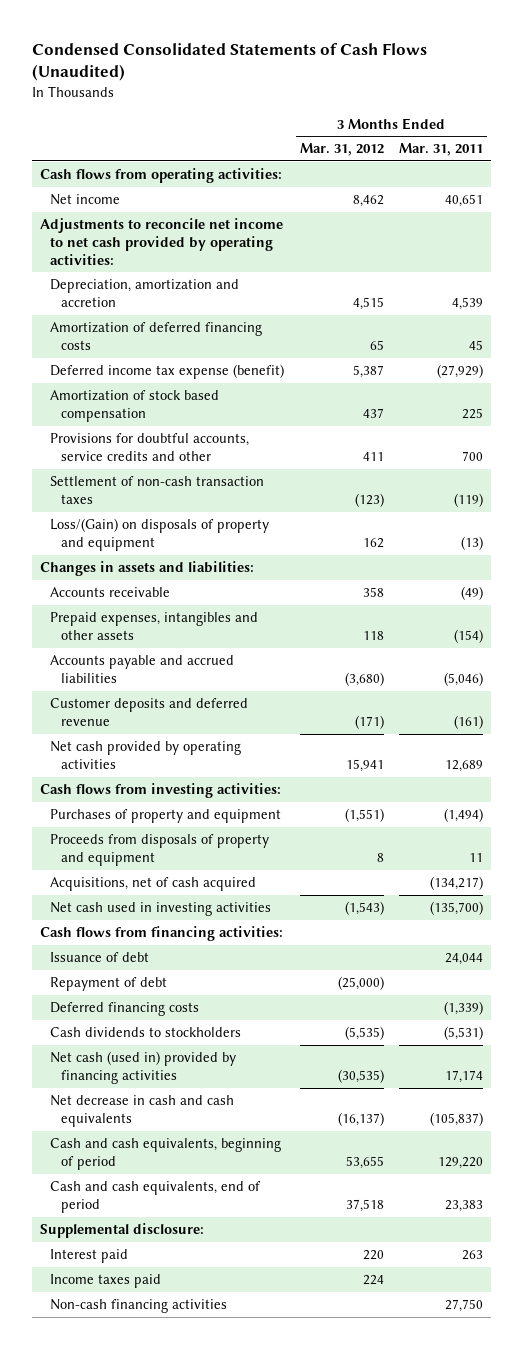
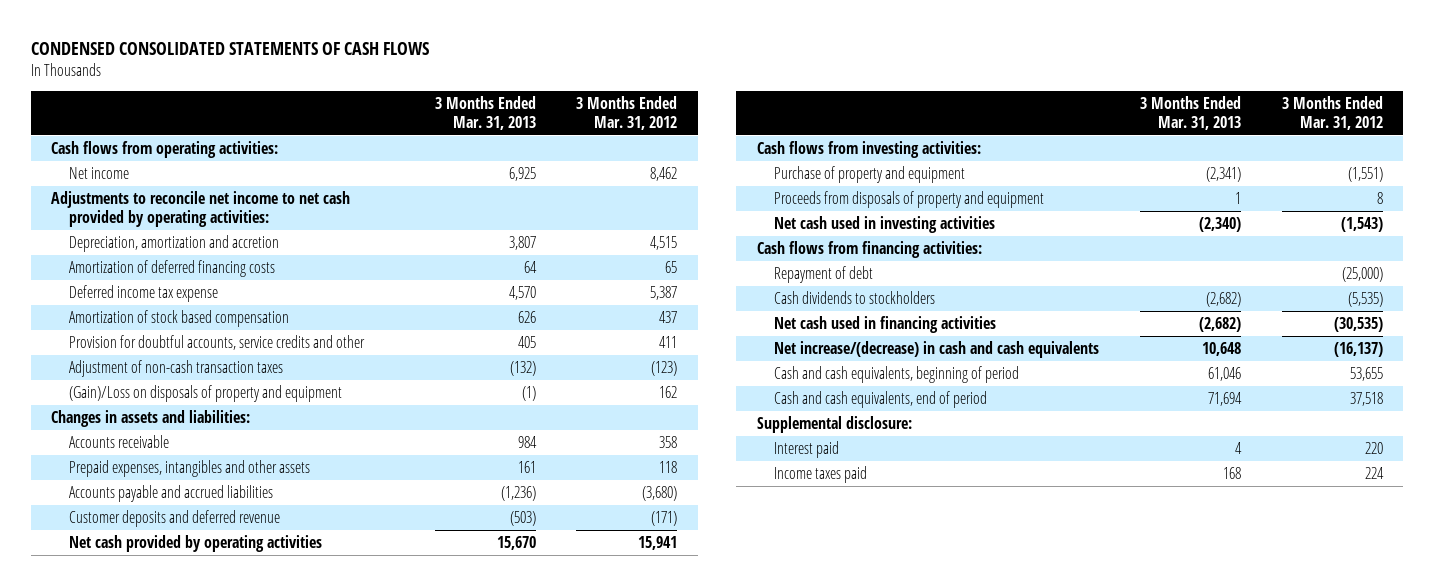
[32,42,428,82] Condensed Consolidated Statements of Cash Flows (Unaudited) -> [30,41,429,55] CONDENSED CONSOLIDATED STATEMENTS OF CASH FLOWS
[398,143,483,157] Mar. 31, 2011 -> none
none -> [434,95,536,130] 3 Months Ended Mar. 31, 2013
[50,364,285,380] Deferred income tax expense (benefit) -> [68,284,218,302] Deferred income tax expense
[50,433,250,461] Provisions for doubtful accounts, service credits and other -> [68,334,365,350] Provision for doubtful accounts, service credits and other
[50,476,265,504] Settlement of non-cash transaction taxes -> [68,359,283,377] Adjustment of non-cash transaction taxes
[50,518,270,551] Loss/(Gain) on disposals of property and equipment -> [68,384,342,402] (Gain)/Loss on disposals of property and equipment
[50,809,282,824] Purchases of property and equipment -> [774,165,966,183] Purchase of property and equipment
[50,877,257,892] Acquisitions, net of cash acquired -> none
[50,952,150,963] Issuance of debt -> none
[50,1002,200,1017] Deferred financing costs -> none
[50,1051,237,1084] Net cash (used in) provided by financing activities -> [774,315,997,333] Net cash used in financing activities
[50,1095,235,1127] Net decrease in cash and cash equivalents -> [774,340,1100,358] Net increase/(decrease) in cash and cash equivalents
[50,1299,228,1314] Non-cash financing activities -> none

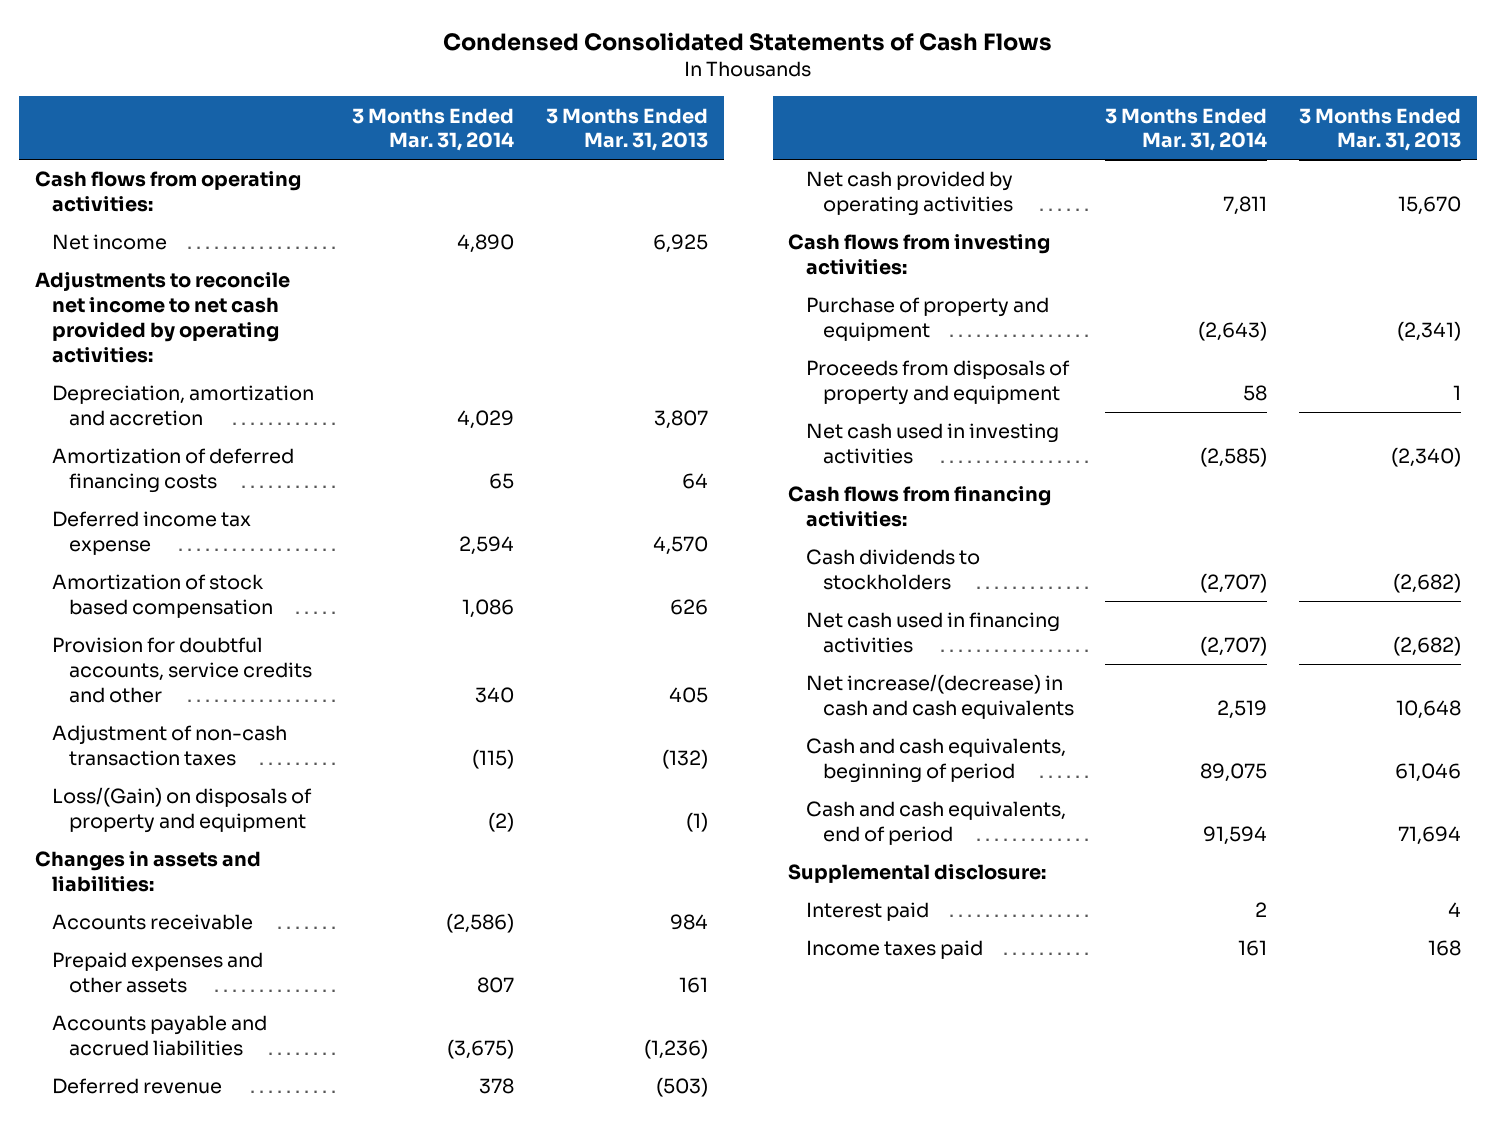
[30,41,429,55] CONDENSED CONSOLIDATED STATEMENTS OF CASH FLOWS -> [443,31,1053,51] Condensed Consolidated Statements of Cash Flows
[576,95,678,130] 3 Months Ended Mar. 31, 2012 -> none
none -> [351,107,514,152] 3 Months Ended Mar. 31, 2014
[68,384,342,402] (Gain)/Loss on disposals of property and equipment -> [52,787,313,834] Loss/(Gain) on disposals of property and equipment
[68,459,310,477] Prepaid expenses, intangibles and other assets -> [52,952,264,994] Prepaid expenses and other assets
[68,509,280,527] Customer deposits and deferred revenue -> none
none -> [52,1078,223,1095] Deferred revenue
[774,265,874,283] Repayment of debt -> none

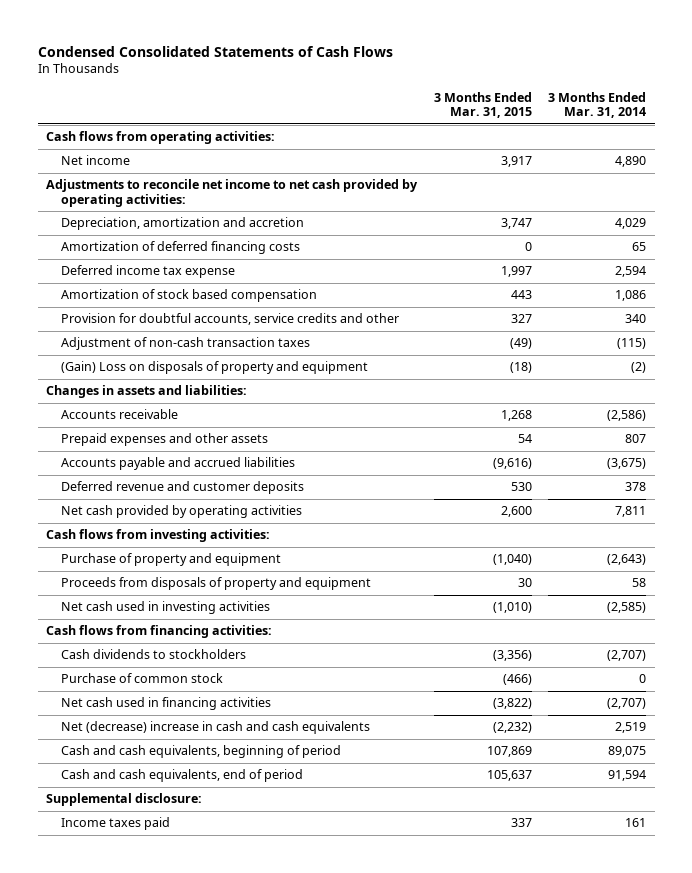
[545,107,708,152] 3 Months Ended Mar. 31, 2013 -> none
none -> [433,92,532,119] 3 Months Ended Mar. 31, 2015
[52,787,313,834] Loss/(Gain) on disposals of property and equipment -> [61,361,369,375] (Gain) Loss on disposals of property and equipment
[52,1078,223,1095] Deferred revenue -> [61,481,305,495] Deferred revenue and customer deposits
none -> [61,673,224,684] Purchase of common stock
[805,674,1074,720] Net increase/(decrease) in cash and cash equivalents -> [61,721,371,735] Net (decrease) increase in cash and cash equivalents
[805,902,929,922] Interest paid -> none

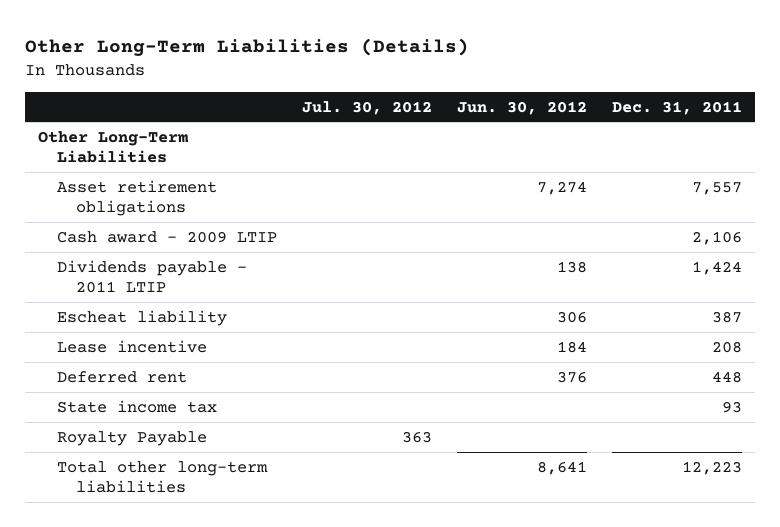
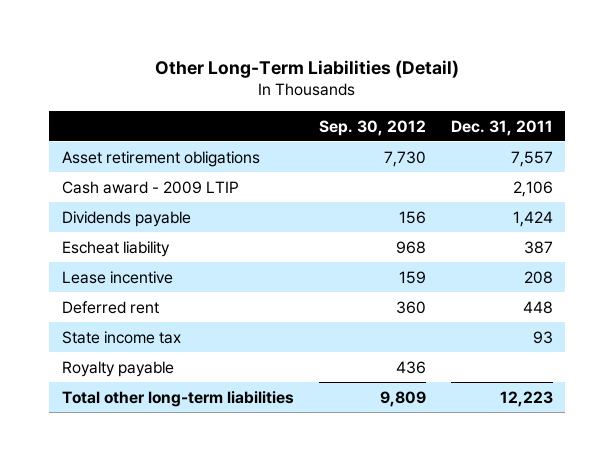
[25,37,470,56] Other Long-Term Liabilities (Details) -> [155,59,460,78] Other Long-Term Liabilities (Detail)
[302,100,433,115] Jul. 30, 2012 -> none
[457,100,588,115] Jun. 30, 2012 -> none
none -> [318,119,426,136] Sep. 30, 2012
[37,130,188,163] Other Long-Term Liabilities -> none
[57,259,248,293] Dividends payable - 2011 LTIP -> [61,210,191,227] Dividends payable
[57,430,208,446] Royalty Payable -> [61,360,174,377] Royalty payable

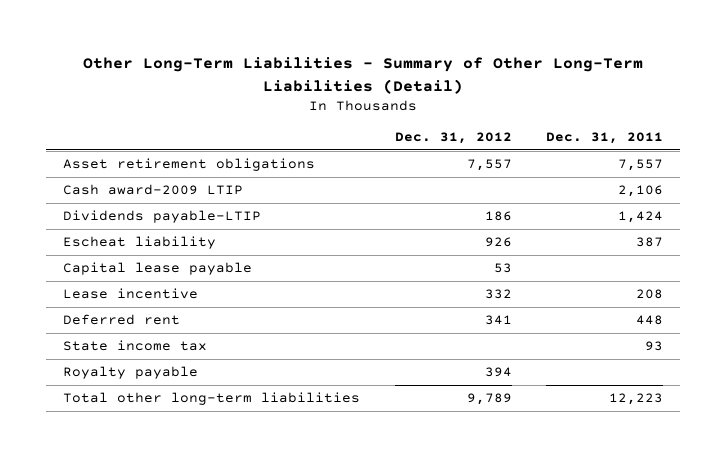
[155,59,460,78] Other Long-Term Liabilities (Detail) -> [83,57,644,94] Other Long-Term Liabilities - Summary of Other Long-Term Liabilities (Detail)
[318,119,426,136] Sep. 30, 2012 -> none
none -> [394,132,512,145] Dec. 31, 2012
[61,180,239,194] Cash award - 2009 LTIP -> [63,184,244,196] Cash award-2009 LTIP
[61,210,191,227] Dividends payable -> [63,210,262,224] Dividends payable-LTIP
none -> [63,262,253,276] Capital lease payable

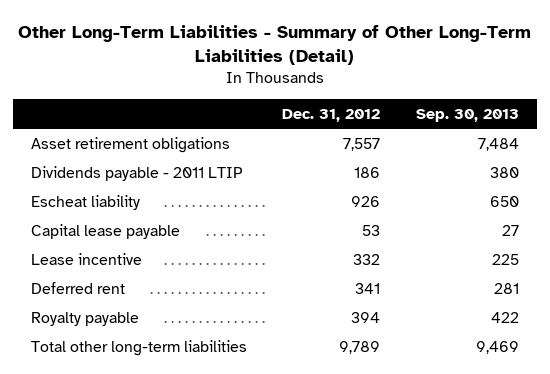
[546,132,664,145] Dec. 31, 2011 -> none
none -> [416,109,520,123] Sep. 30, 2013
[63,184,244,196] Cash award-2009 LTIP -> none
[63,210,262,224] Dividends payable-LTIP -> [30,165,243,181] Dividends payable - 2011 LTIP
[63,340,208,352] State income tax -> none

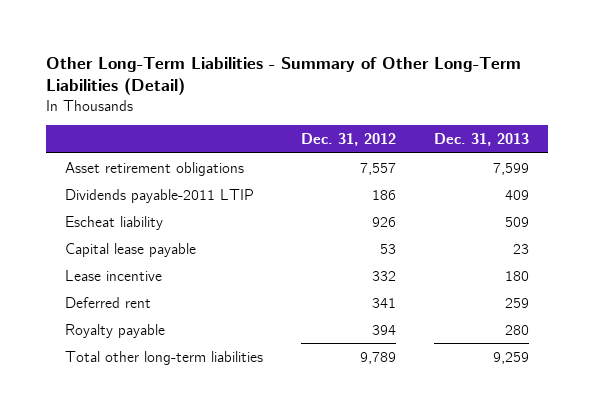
[416,109,520,123] Sep. 30, 2013 -> none
none -> [434,132,530,146] Dec. 31, 2013
[30,165,243,181] Dividends payable - 2011 LTIP -> [65,188,255,203] Dividends payable-2011 LTIP

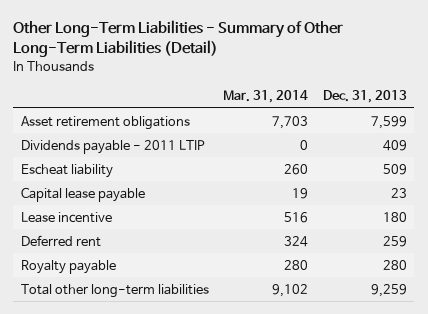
[301,132,397,146] Dec. 31, 2012 -> none
none -> [223,90,309,104] Mar. 31, 2014
[65,188,255,203] Dividends payable-2011 LTIP -> [20,139,205,154] Dividends payable - 2011 LTIP

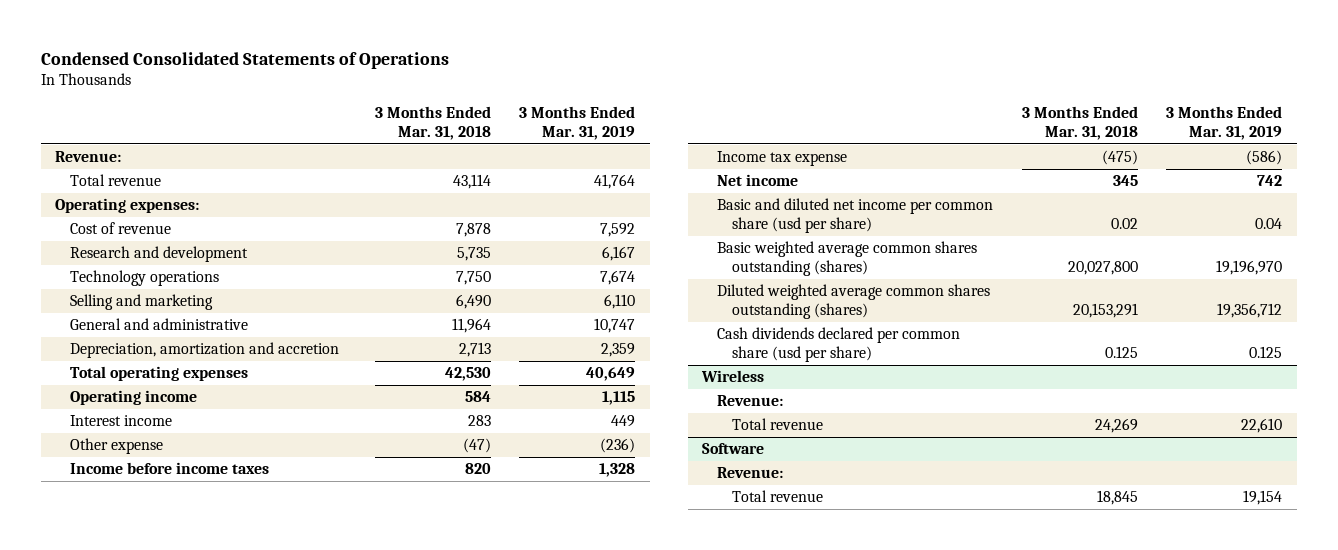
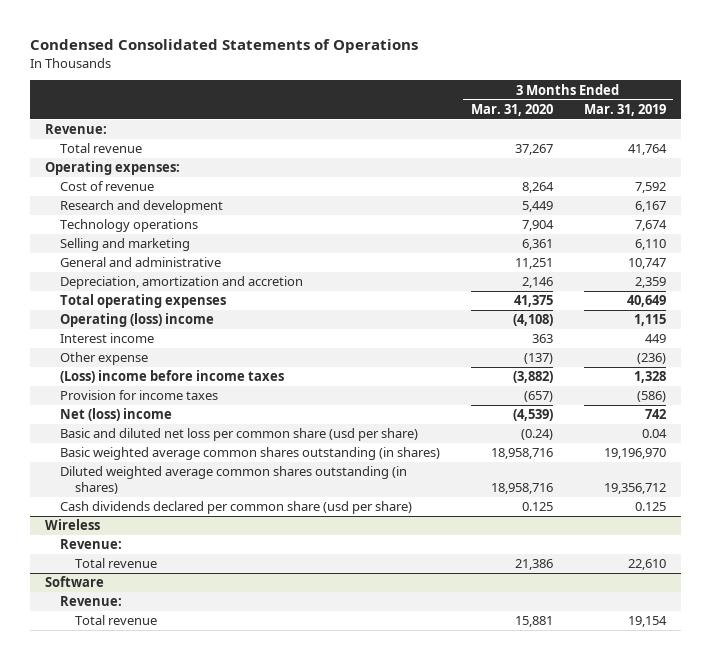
[374,106,491,140] 3 Months Ended Mar. 31, 2018 -> none
none -> [470,103,553,116] Mar. 31, 2020
[70,390,198,406] Operating income -> [60,313,215,328] Operating (loss) income
[70,462,270,475] Income before income taxes -> [60,370,285,384] (Loss) income before income taxes
[717,151,848,167] Income tax expense -> [60,390,219,401] Provision for income taxes
[717,174,799,187] Net income -> [60,408,173,422] Net (loss) income
[717,198,994,234] Basic and diluted net income per common share (usd per share) -> [60,428,419,442] Basic and diluted net loss per common share (usd per share)
[717,241,978,277] Basic weighted average common shares outstanding (shares) -> [60,447,441,461] Basic weighted average common shares outstanding (in shares)
[717,284,991,320] Diluted weighted average common shares outstanding (shares) -> [60,466,408,494] Diluted weighted average common shares outstanding (in shares)

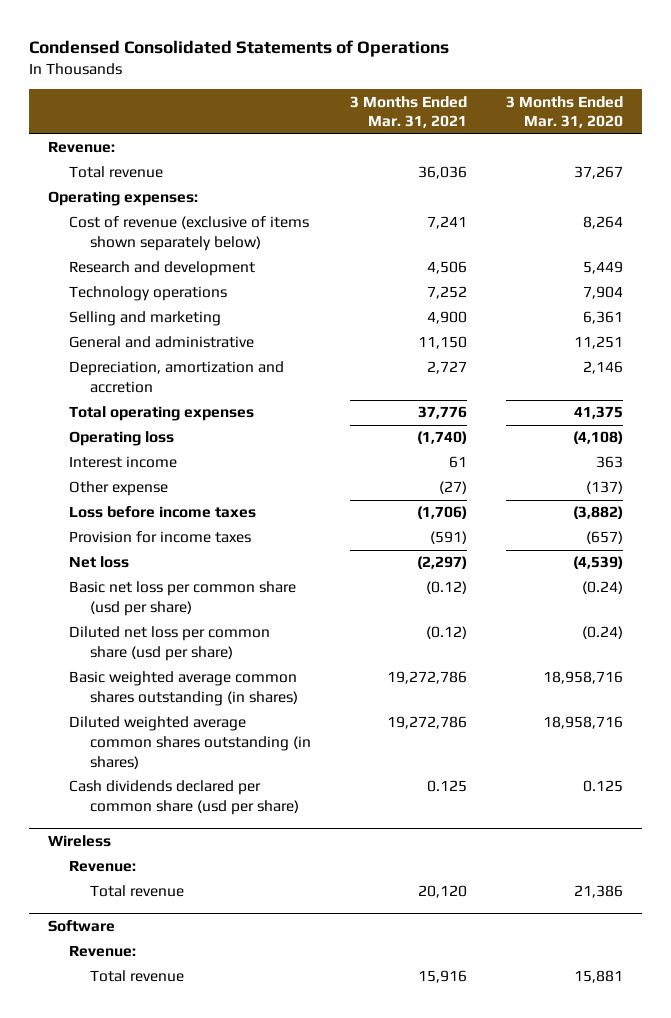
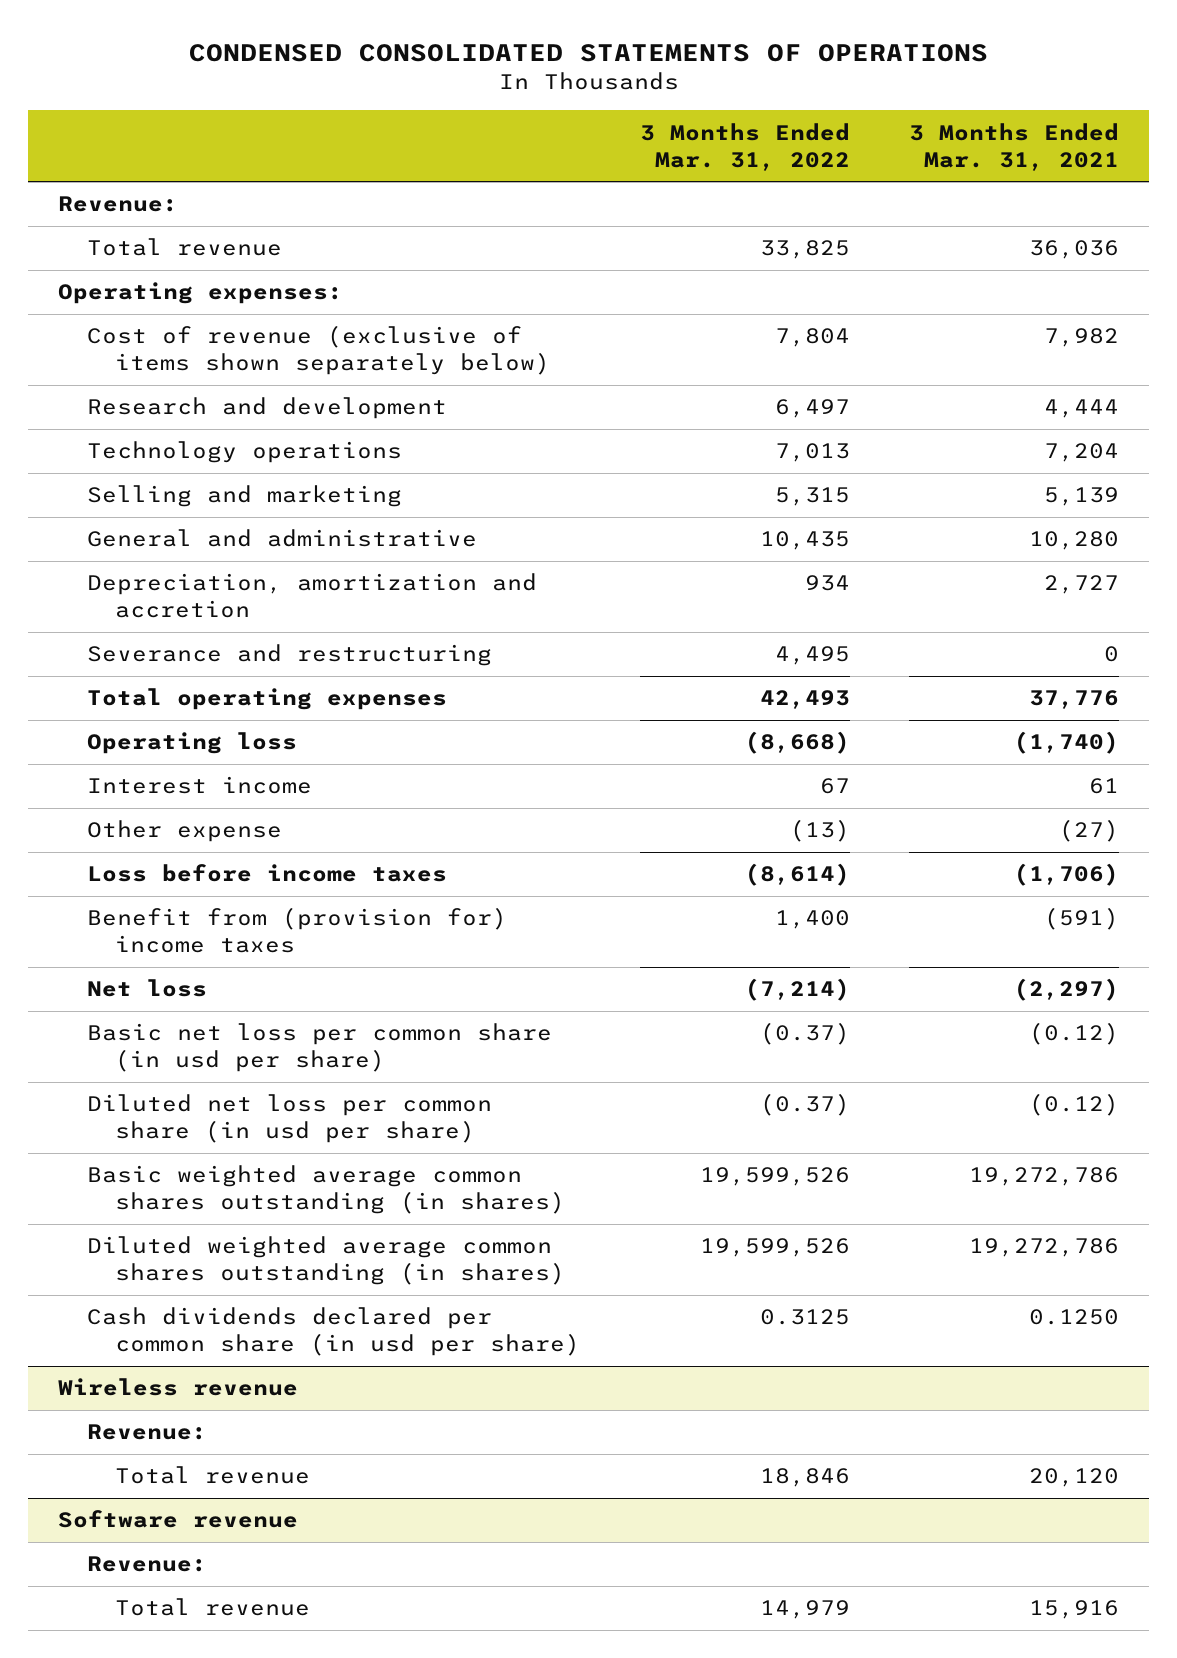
[28,39,449,57] Condensed Consolidated Statements of Operations -> [188,43,988,62] CONDENSED CONSOLIDATED STATEMENTS OF OPERATIONS
[505,95,623,129] 3 Months Ended Mar. 31, 2020 -> none
none -> [639,122,850,171] 3 Months Ended Mar. 31, 2022
[427,216,468,230] 7,241 -> [1044,328,1120,348] 7,982
[427,261,468,275] 4,506 -> [1044,399,1120,419] 4,444
[427,286,468,300] 7,252 -> [1044,443,1120,463] 7,204
[427,311,468,325] 4,900 -> [1044,487,1120,507] 5,139
[418,336,468,350] 11,150 -> [1029,531,1120,551] 10,280
none -> [86,644,492,667] Severance and restructuring
[69,531,252,544] Provision for income taxes -> [86,907,507,954] Benefit from (provision for) income taxes
[69,581,297,617] Basic net loss per common share (usd per share) -> [86,1023,552,1073] Basic net loss per common share (in usd per share)
[69,626,271,662] Diluted net loss per common share (usd per share) -> [86,1094,492,1144] Diluted net loss per common share (in usd per share)
[69,780,300,816] Cash dividends declared per common share (usd per share) -> [86,1307,581,1357] Cash dividends declared per common share (in usd per share)
[427,780,468,793] 0.125 -> [1029,1309,1120,1326] 0.1250
[48,835,112,848] Wireless -> [57,1378,298,1397] Wireless revenue
[48,920,116,933] Software -> [57,1510,298,1529] Software revenue

